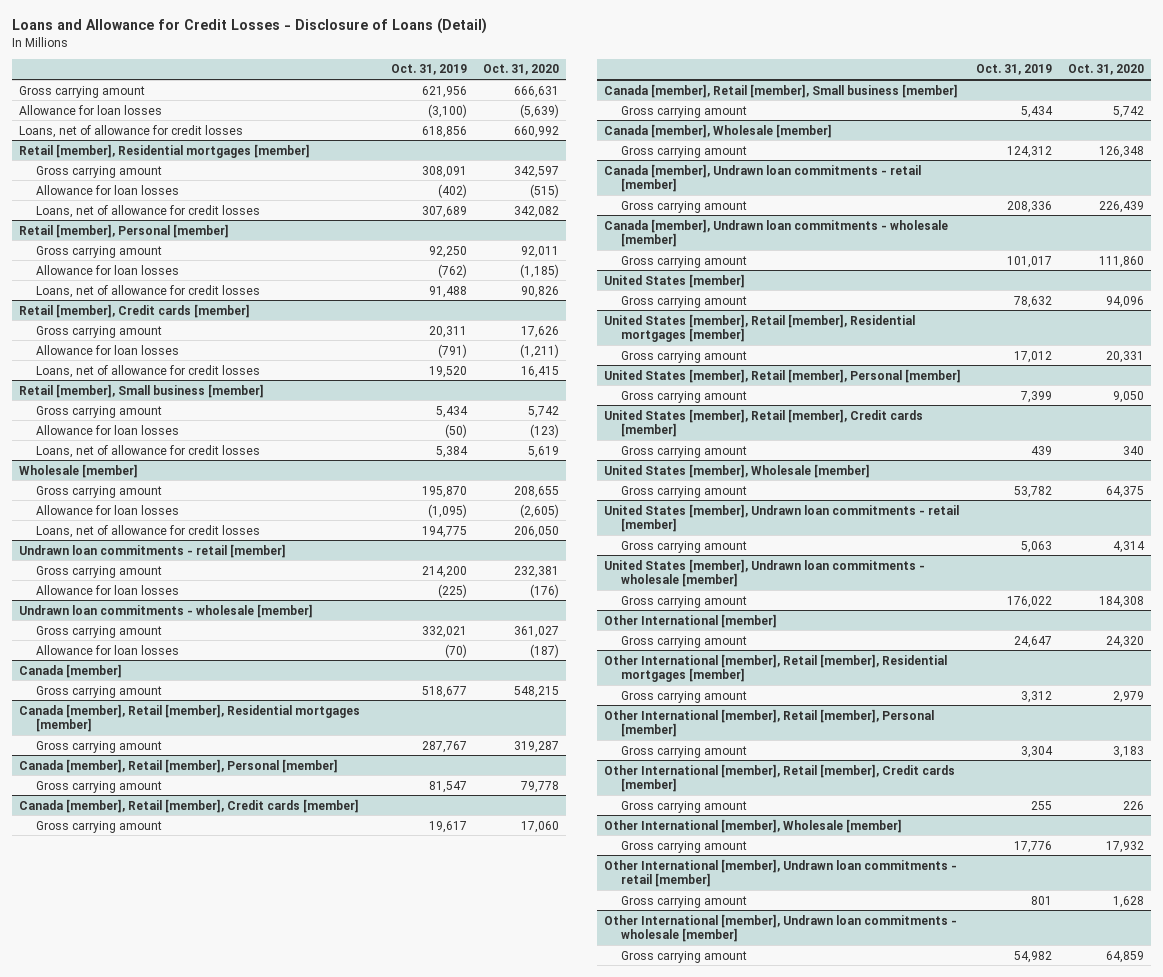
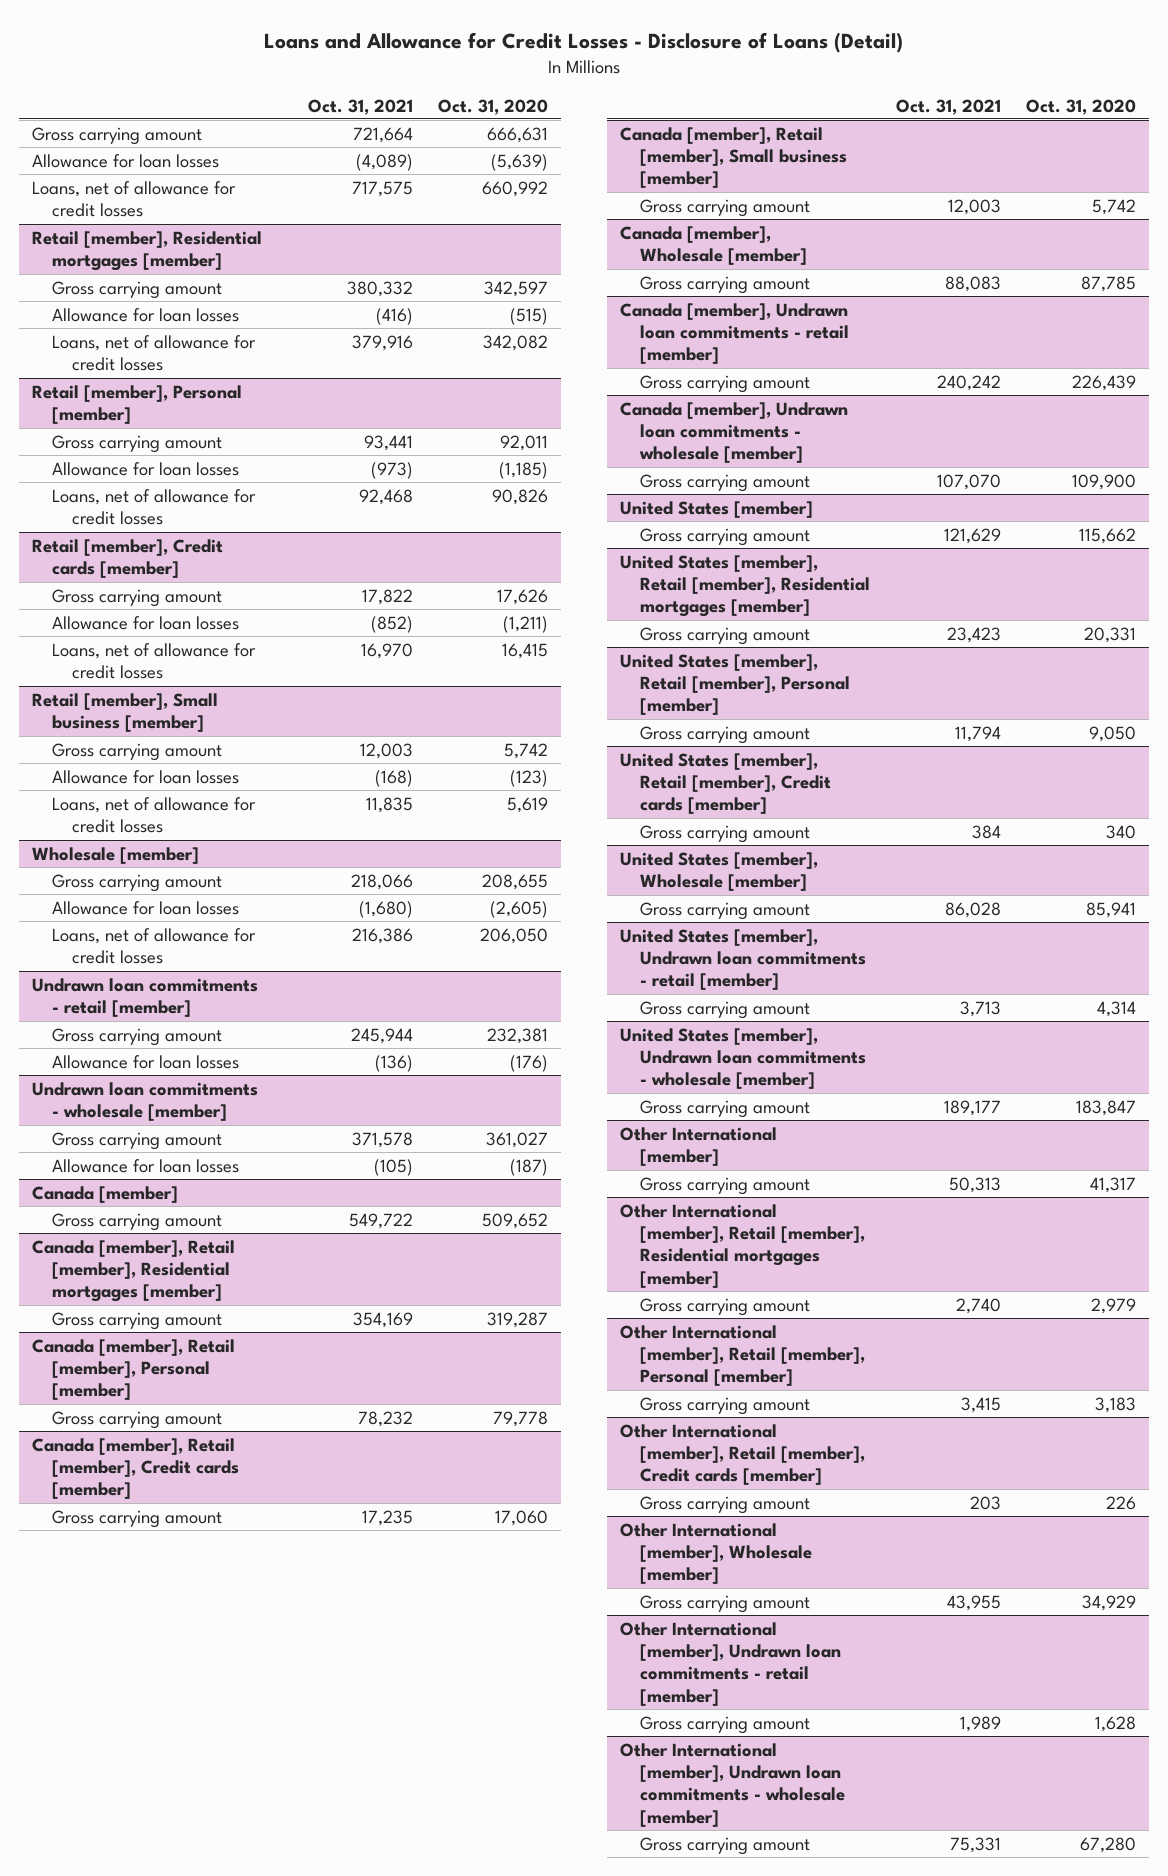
[391,64,468,76] Oct. 31, 2019 -> none
none -> [307,98,413,115] Oct. 31, 2021
[513,685,559,698] 548,215 -> [482,1212,549,1229] 509,652
[1098,145,1144,158] 126,348 -> [1081,275,1137,292] 87,785
[1098,255,1144,268] 111,860 -> [1072,473,1137,490] 109,900
[1105,295,1144,308] 94,096 -> [1079,527,1137,544] 115,662
[1105,485,1144,498] 64,375 -> [1086,901,1137,918] 85,941
[1098,595,1144,608] 184,308 -> [1076,1099,1137,1116] 183,847
[1105,635,1144,648] 24,320 -> [1090,1176,1137,1193] 41,317
[1105,840,1144,853] 17,932 -> [1082,1594,1137,1611] 34,929
[1105,950,1144,963] 64,859 -> [1080,1836,1137,1853] 67,280

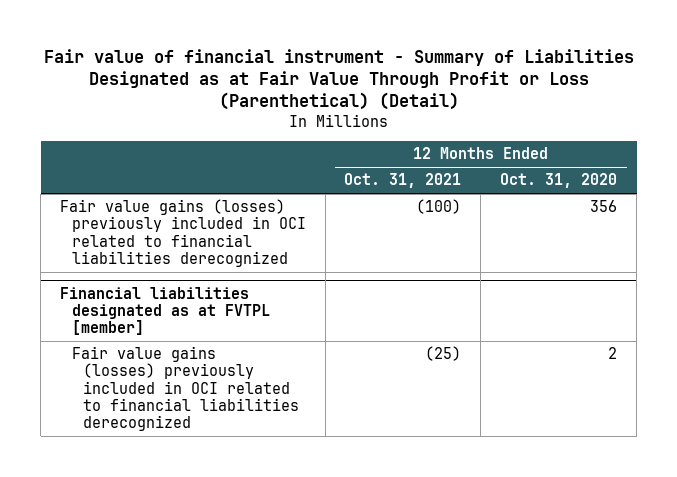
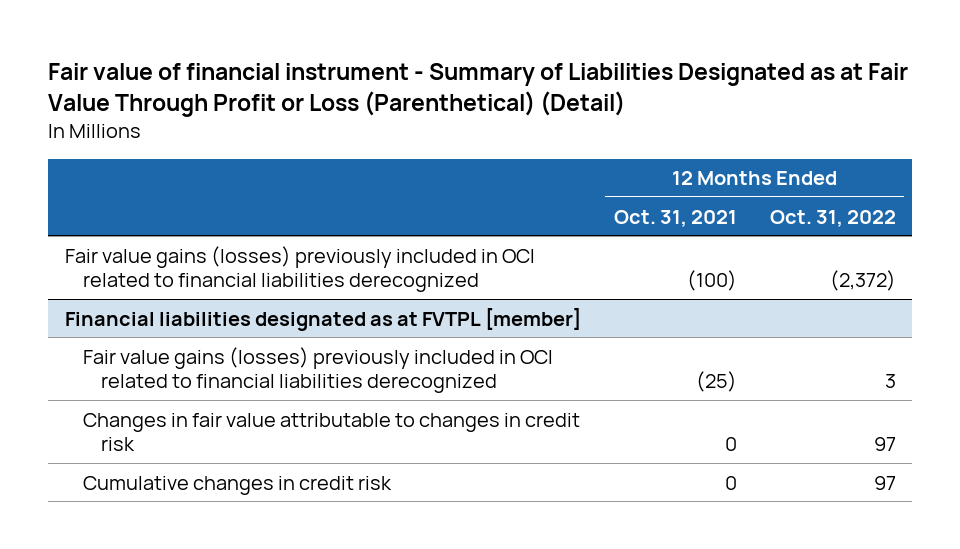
[500,173,618,189] Oct. 31, 2020 -> none
none -> [769,209,896,227] Oct. 31, 2022
none -> [82,412,580,452] Changes in fair value attributable to changes in credit risk
none -> [82,475,392,495] Cumulative changes in credit risk

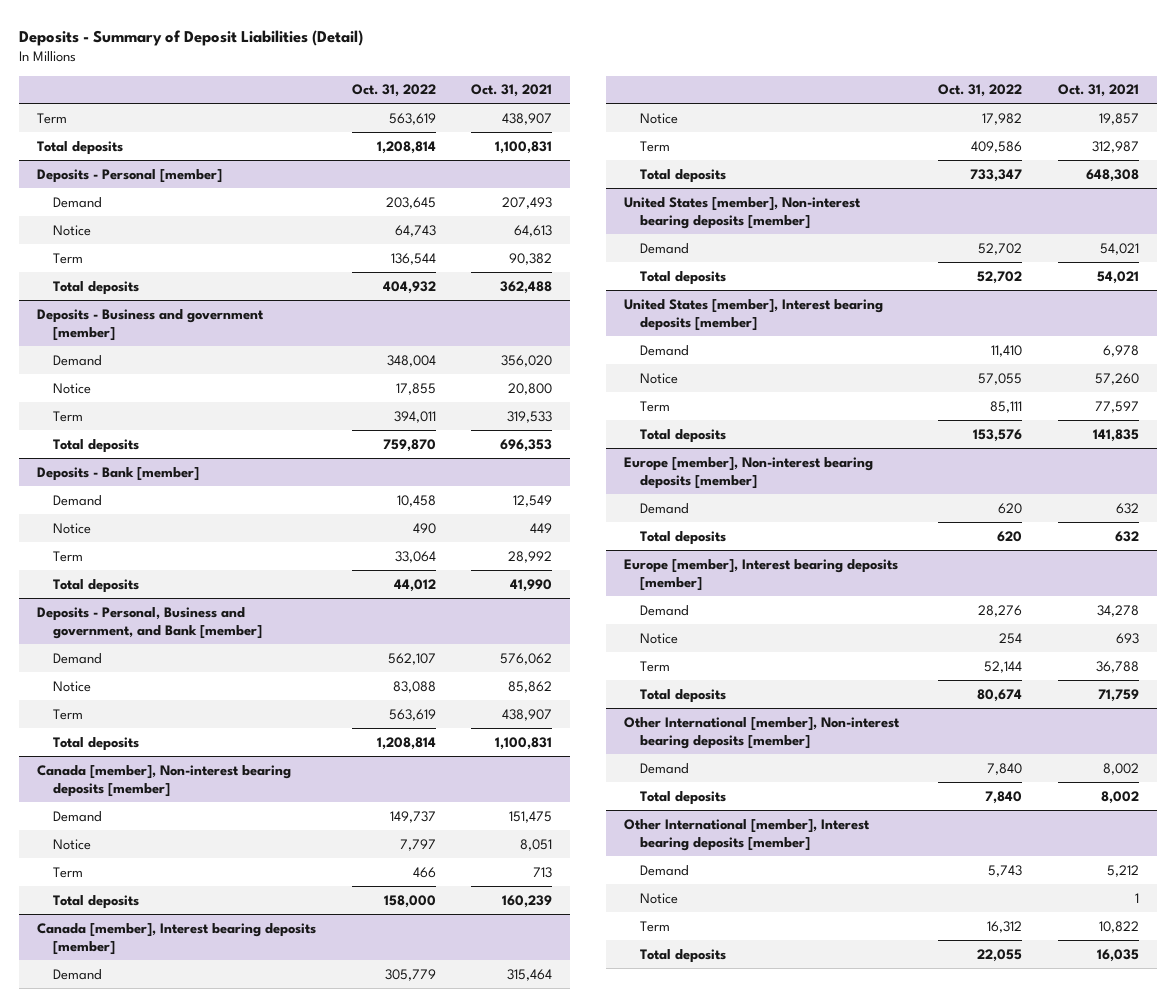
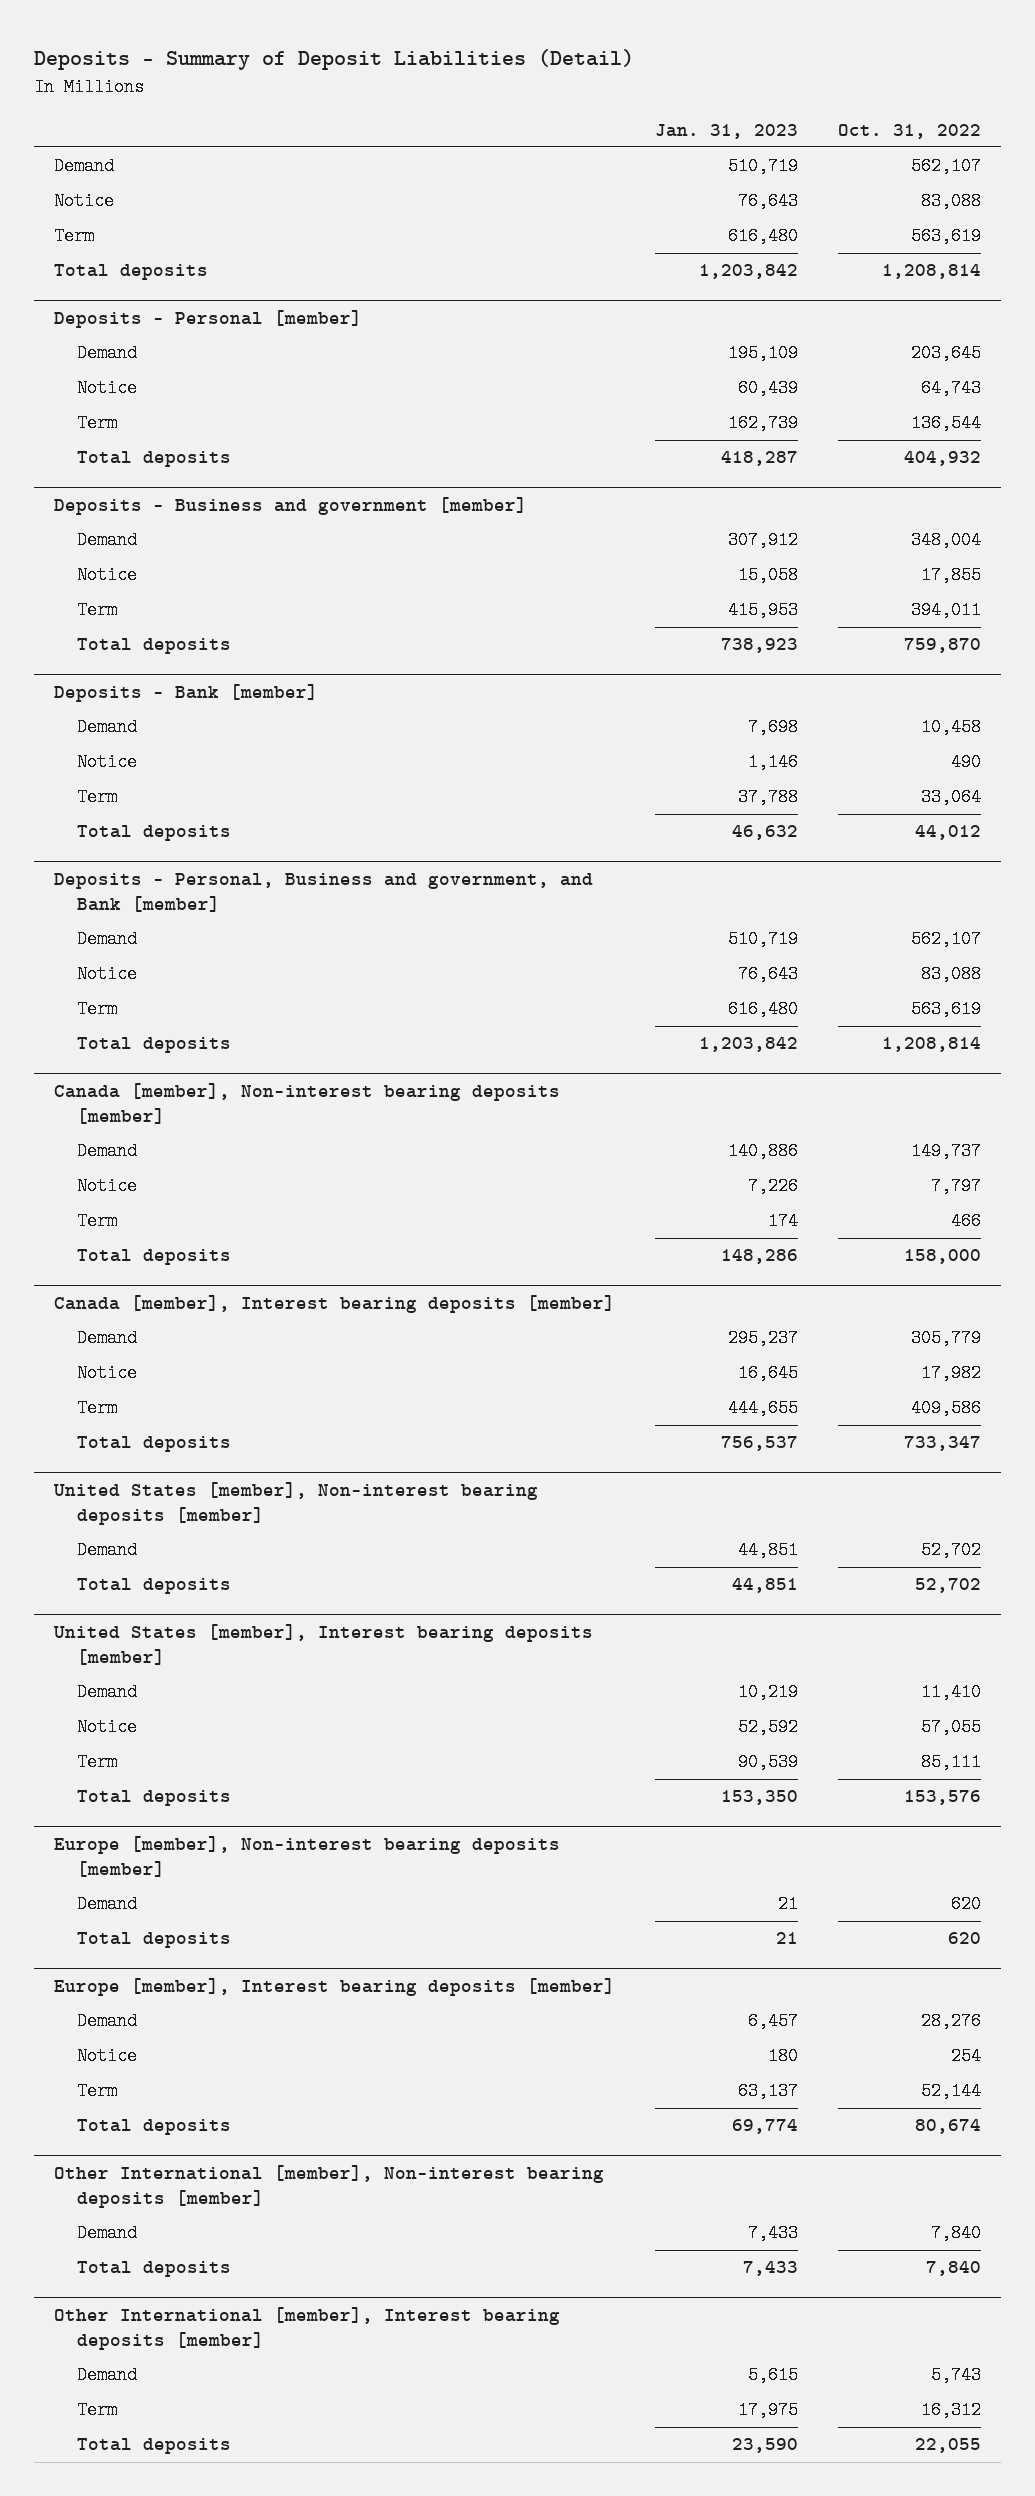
[471,84,553,98] Oct. 31, 2021 -> none
none -> [655,123,799,139] Jan. 31, 2023
none -> [53,157,114,176] Demand
none -> [53,192,114,211] Notice
[639,892,678,904] Notice -> none

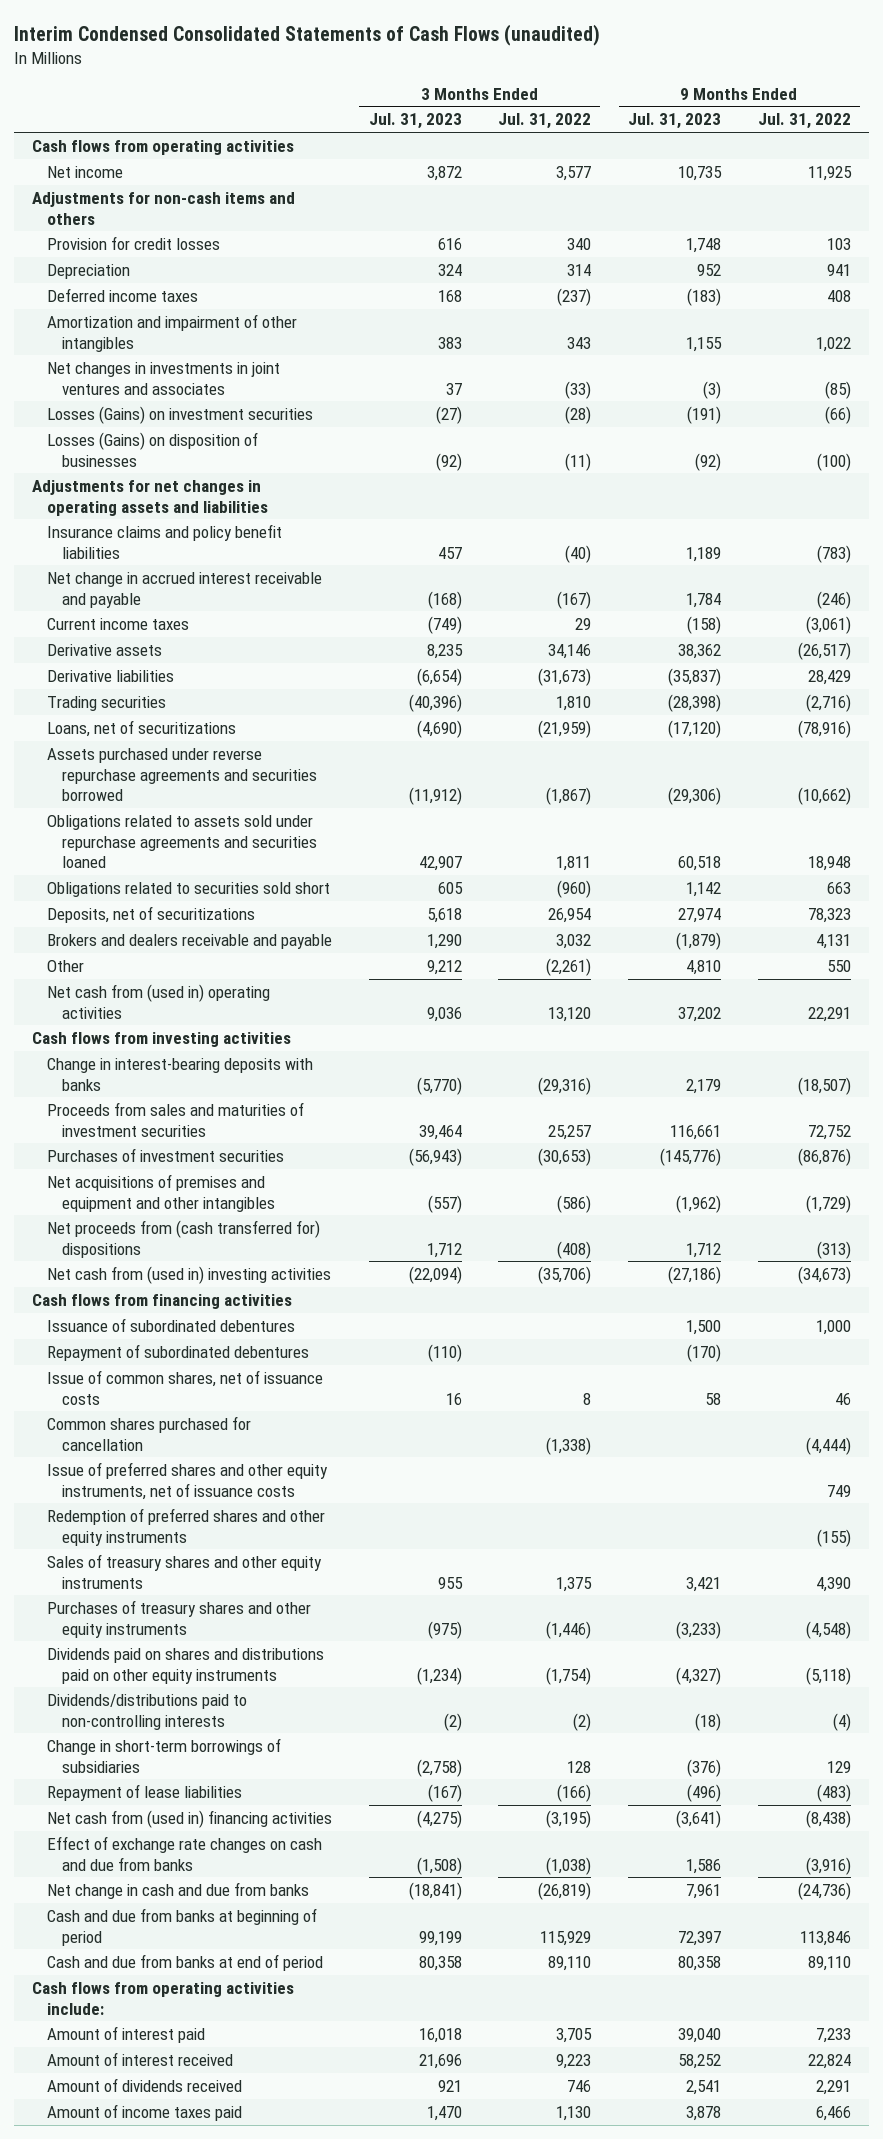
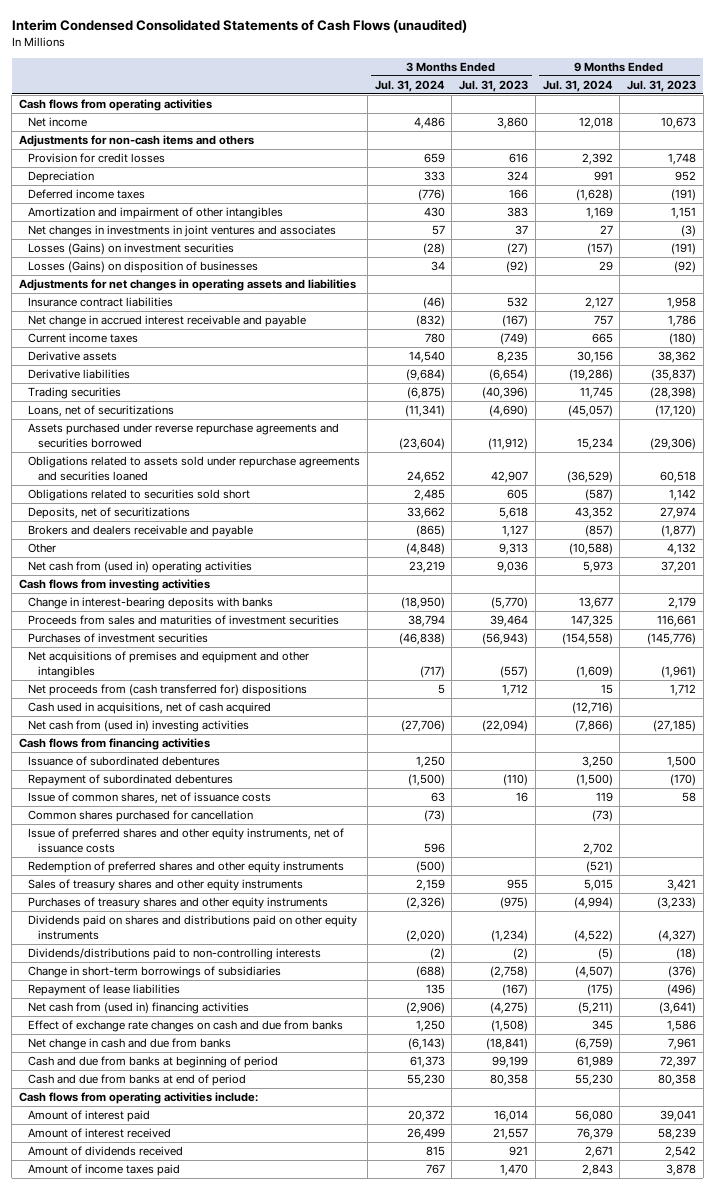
[498,113,592,130] Jul. 31, 2022 -> none
[757,113,851,130] Jul. 31, 2022 -> none
none -> [374,79,445,92] Jul. 31, 2024
none -> [542,79,613,92] Jul. 31, 2024
[426,165,462,181] 3,872 -> [497,117,529,130] 3,860
[677,165,722,181] 10,735 -> [660,117,696,130] 10,673
[437,289,462,302] 168 -> [509,189,529,200] 166
[686,287,721,306] (183) -> [670,189,696,202] (191)
[685,336,722,352] 1,155 -> [670,207,696,220] 1,151
[46,523,282,559] Insurance claims and policy benefit liabilities -> [28,297,174,308] Insurance contract liabilities
[437,546,462,559] 457 -> [507,297,529,308] 532
[685,546,721,562] 1,189 -> [666,297,696,310] 1,958
[427,590,462,609] (168) -> [502,315,529,328] (167)
[685,592,721,608] 1,784 -> [667,315,696,328] 1,786
[686,615,721,634] (158) -> [668,333,696,346] (180)
[426,933,462,949] 1,290 -> [502,525,529,538] 1,127
[675,931,721,950] (1,879) -> [660,525,696,538] (1,877)
[426,959,462,975] 9,212 -> [499,543,529,556] 9,313
[685,959,721,975] 4,810 -> [666,543,696,556] 4,132
[677,1006,721,1022] 37,202 -> [660,561,696,574] 37,201
[675,1194,721,1213] (1,962) -> [660,666,696,679] (1,961)
none -> [28,702,272,715] Cash used in acquisitions, net of cash acquired
[667,1265,721,1284] (27,186) -> [652,720,696,733] (27,185)
[418,2027,462,2043] 16,018 -> [494,1110,529,1123] 16,014
[677,2027,721,2043] 39,040 -> [659,1110,696,1123] 39,041
[418,2053,462,2069] 21,696 -> [493,1128,529,1141] 21,557
[677,2053,721,2069] 58,252 -> [657,1128,696,1141] 58,239
[685,2079,721,2095] 2,541 -> [664,1146,696,1159] 2,542

